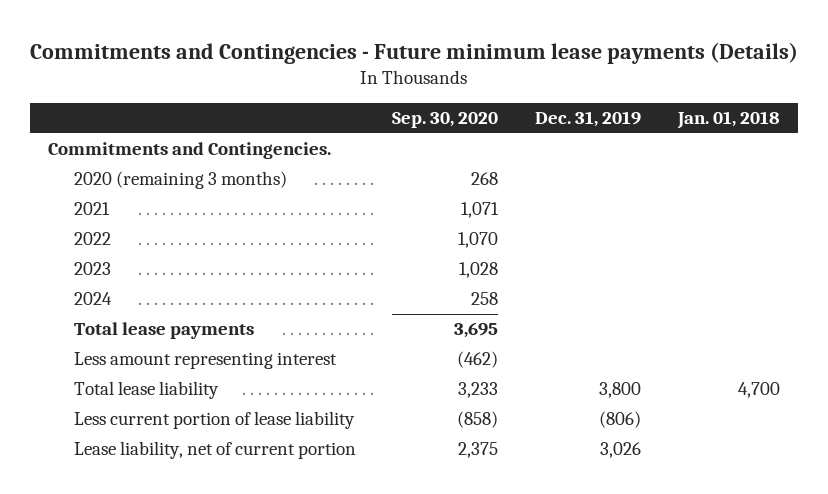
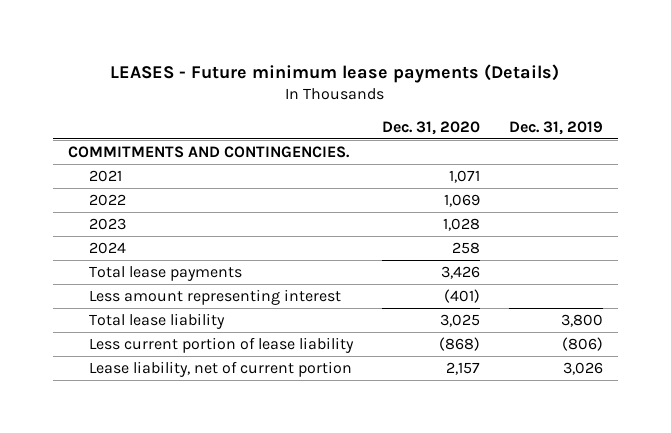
[29,41,798,64] Commitments and Contingencies - Future minimum lease payments (Details) -> [110,63,560,83] LEASES - Future minimum lease payments (Details)
[392,112,499,129] Sep. 30, 2020 -> none
[676,111,780,130] Jan. 01, 2018 -> none
none -> [381,120,480,135] Dec. 31, 2020
[73,171,287,190] 2020 (remaining 3 months) -> none
[47,142,331,160] Commitments and Contingencies. -> [67,145,350,158] COMMITMENTS AND CONTINGENCIES.

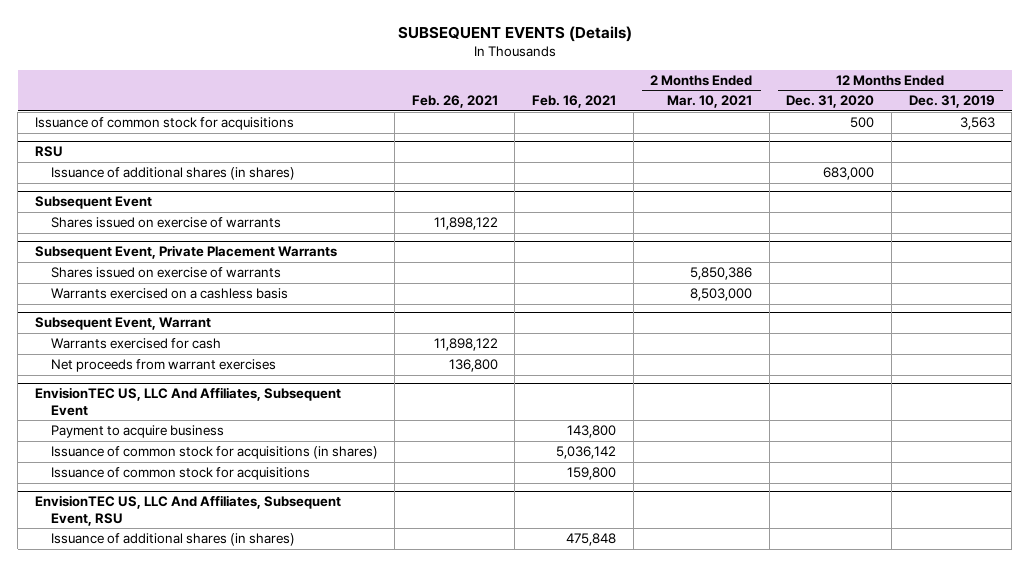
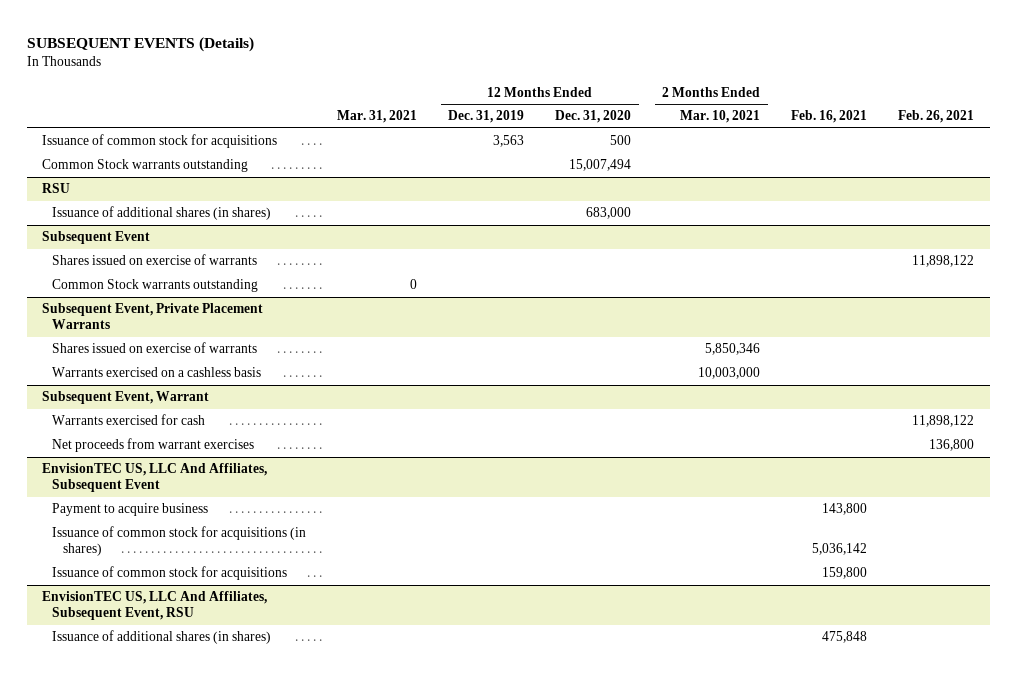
none -> [337,110,418,124] Mar. 31, 2021
none -> [42,159,249,173] Common Stock warrants outstanding
none -> [52,279,259,293] Common Stock warrants outstanding
[690,266,753,280] 5,850,386 -> [705,343,761,356] 5,850,346
[690,287,753,301] 8,503,000 -> [698,367,761,380] 10,003,000

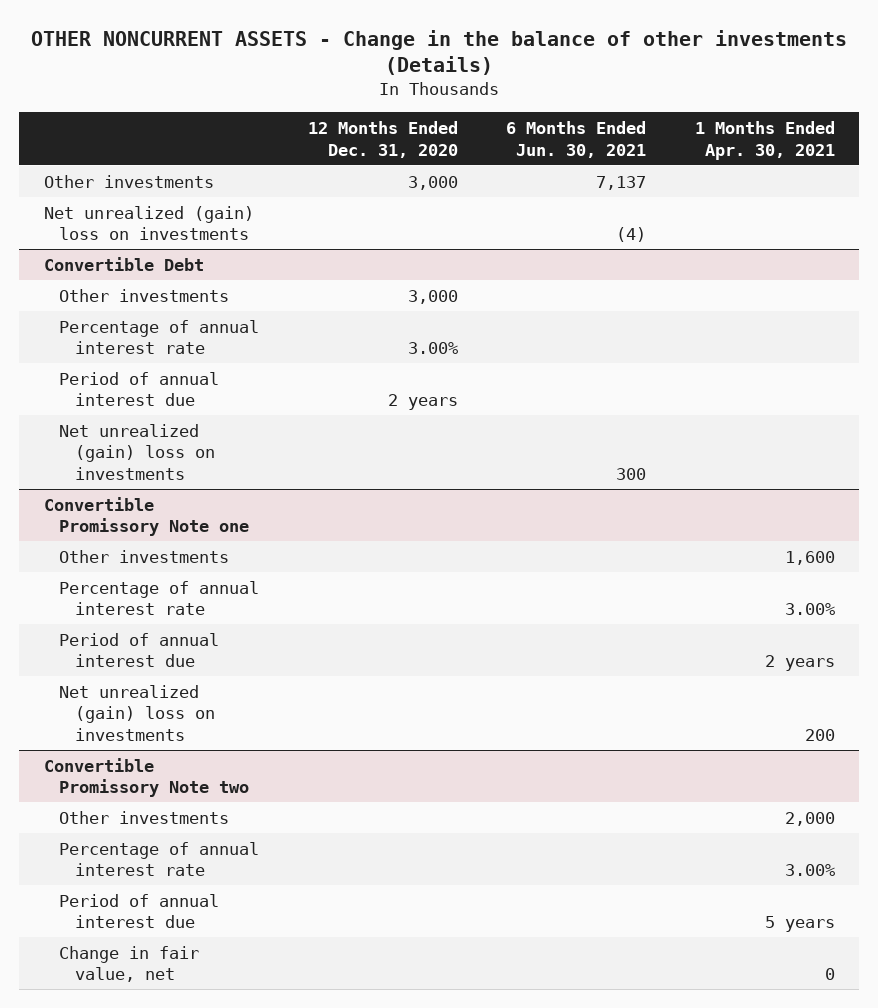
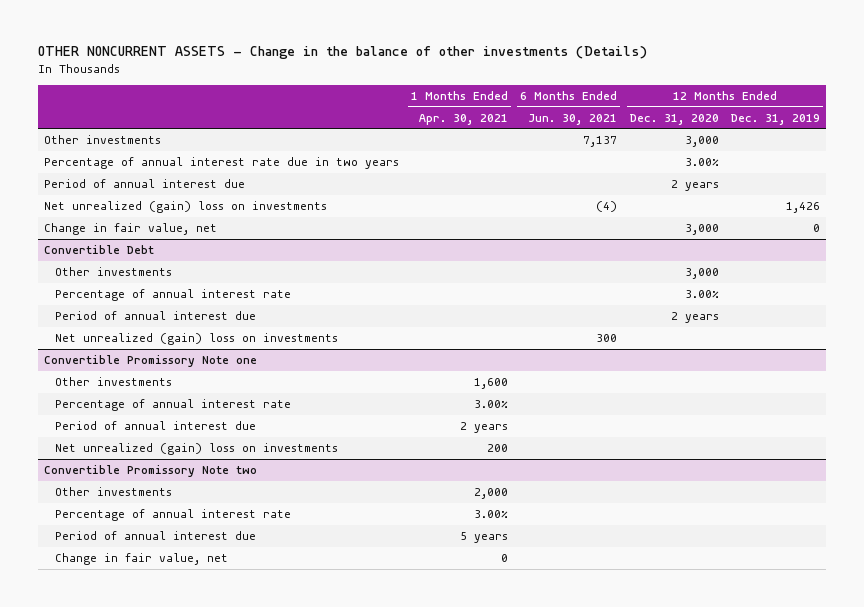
none -> [730,113,820,125] Dec. 31, 2019
none -> [43,156,399,169] Percentage of annual interest rate due in two years
none -> [43,178,245,188] Period of annual interest due
none -> [43,222,217,235] Change in fair value, net

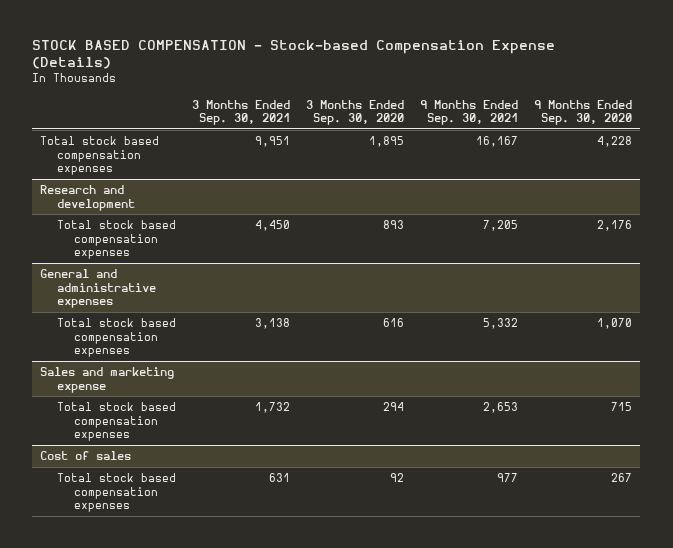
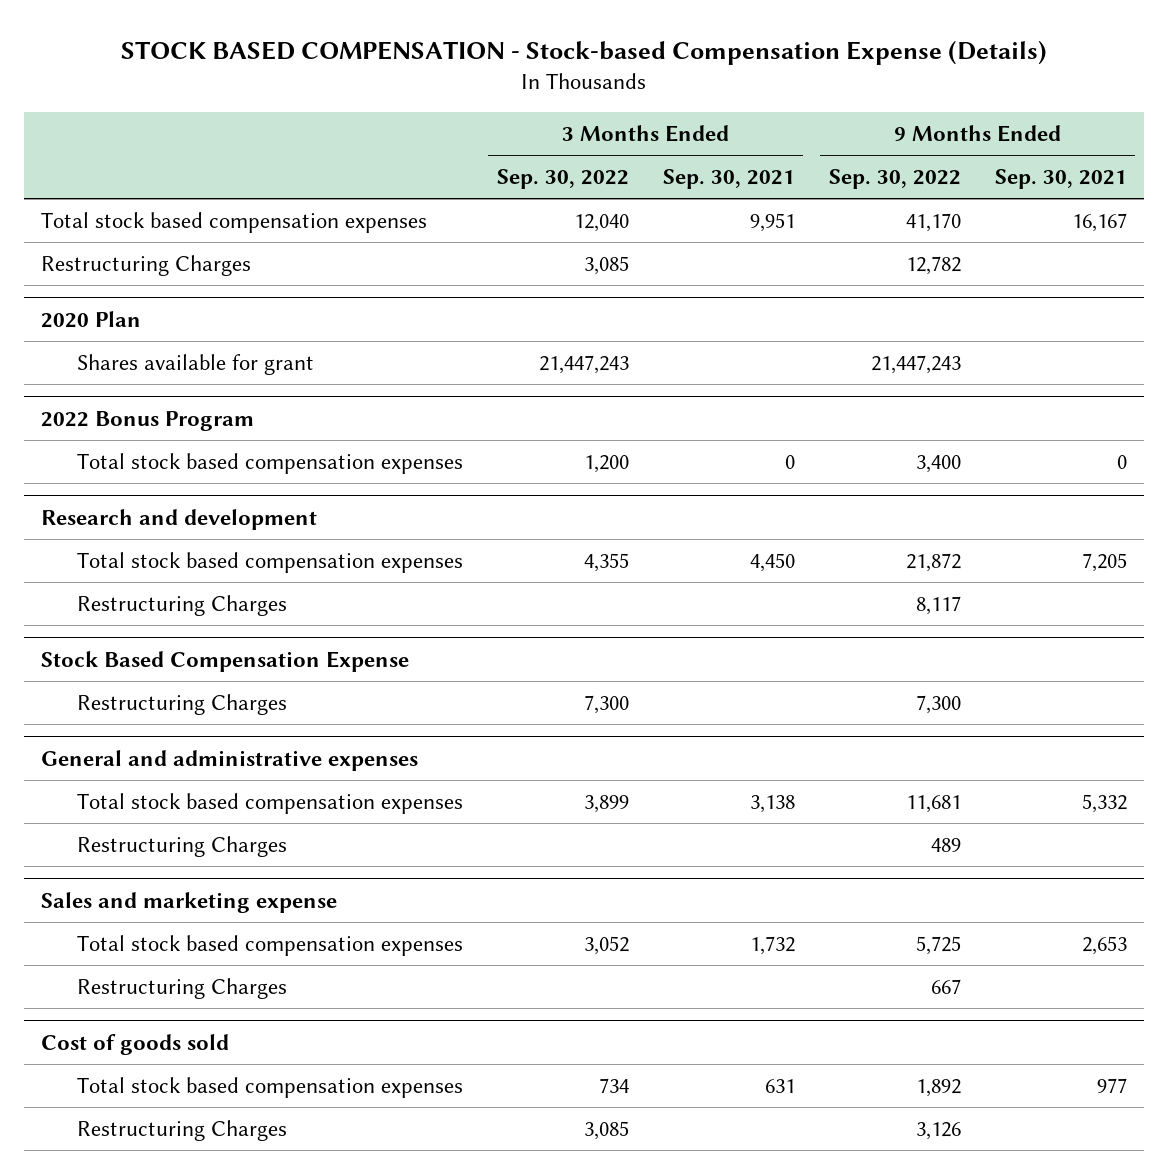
[306,99,405,126] 3 Months Ended Sep. 30, 2020 -> none
[534,99,633,126] 9 Months Ended Sep. 30, 2020 -> none
none -> [496,169,629,190] Sep. 30, 2022
none -> [828,169,961,190] Sep. 30, 2022
none -> [41,254,252,276] Restructuring Charges
none -> [41,310,142,328] 2020 Plan
none -> [76,353,314,375] Shares available for grant
none -> [41,410,255,431] 2022 Bonus Program
none -> [76,452,463,474] Total stock based compensation expenses
none -> [76,594,287,616] Restructuring Charges
none -> [41,650,410,672] Stock Based Compensation Expense
none -> [76,693,287,715] Restructuring Charges
none -> [76,835,287,857] Restructuring Charges
none -> [76,977,287,999] Restructuring Charges
[40,451,132,461] Cost of sales -> [41,1033,230,1055] Cost of goods sold
none -> [76,1119,287,1141] Restructuring Charges

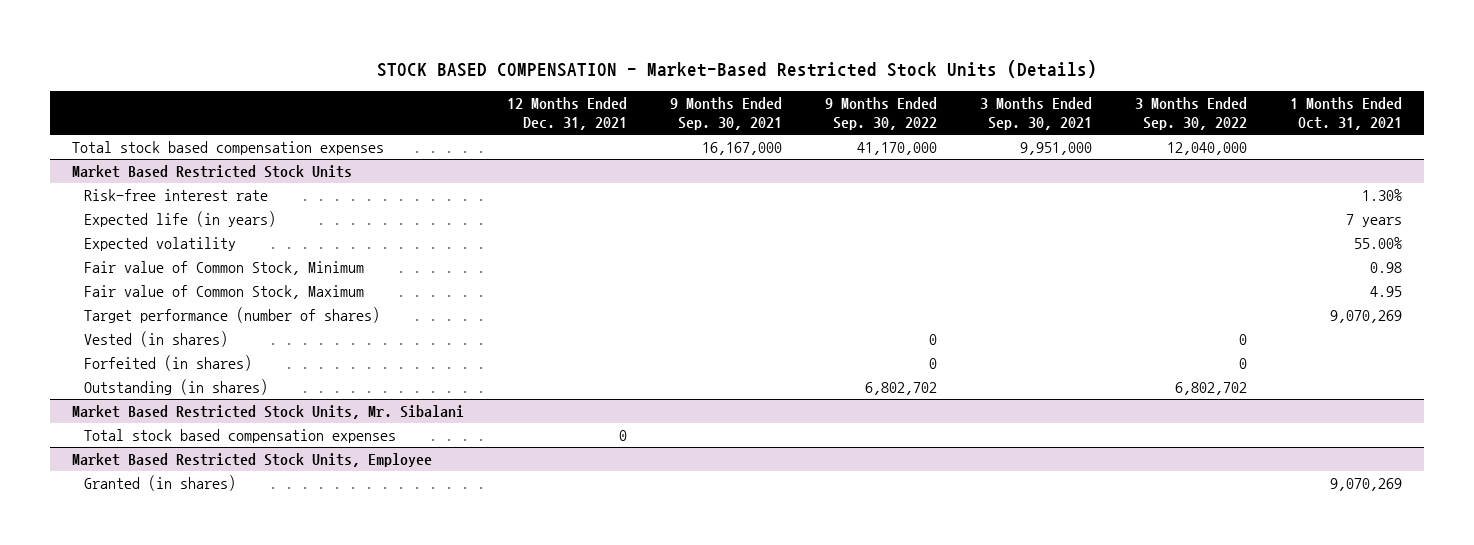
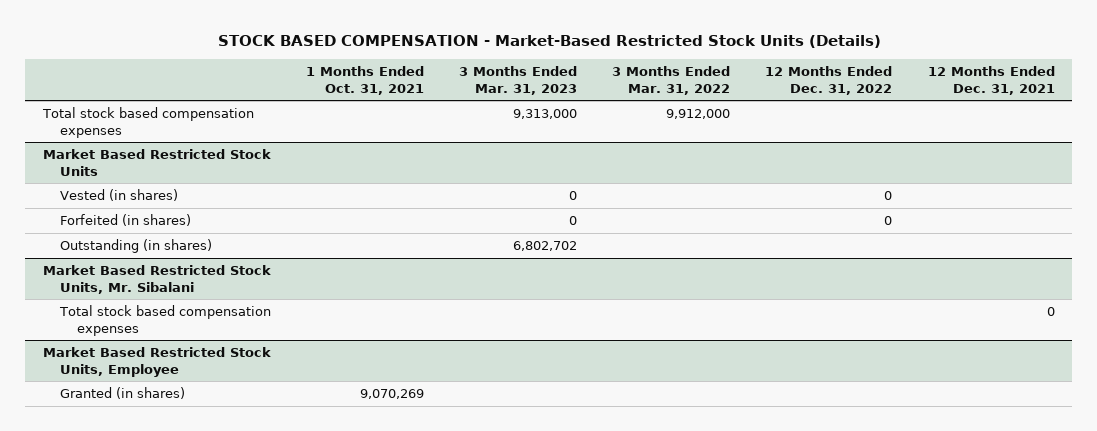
[669,97,782,131] 9 Months Ended Sep. 30, 2021 -> none
[824,97,937,131] 9 Months Ended Sep. 30, 2022 -> none
[979,97,1092,131] 3 Months Ended Sep. 30, 2021 -> none
[1134,97,1247,131] 3 Months Ended Sep. 30, 2022 -> none
none -> [459,65,578,95] 3 Months Ended Mar. 31, 2023
none -> [612,65,731,95] 3 Months Ended Mar. 31, 2022
none -> [765,65,893,95] 12 Months Ended Dec. 31, 2022
[83,189,268,202] Risk-free interest rate -> none
[83,211,276,228] Expected life (in years) -> none
[83,237,236,252] Expected volatility -> none
[83,261,364,276] Fair value of Common Stock, Minimum -> none
[83,285,364,300] Fair value of Common Stock, Maximum -> none
[83,307,380,324] Target performance (number of shares) -> none

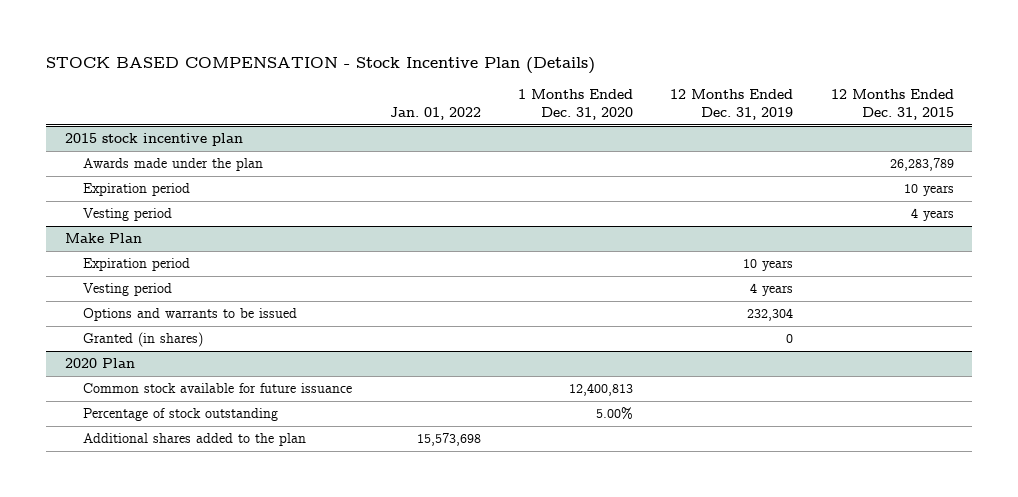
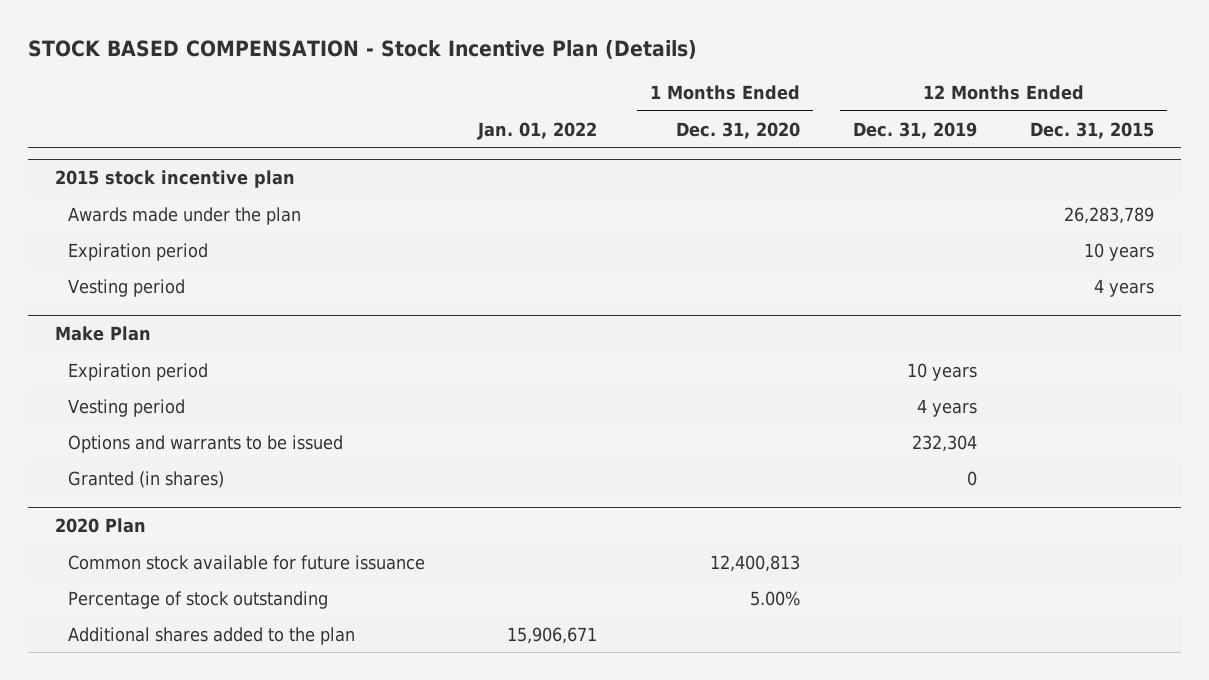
[416,433,481,447] 15,573,698 -> [506,626,597,644] 15,906,671

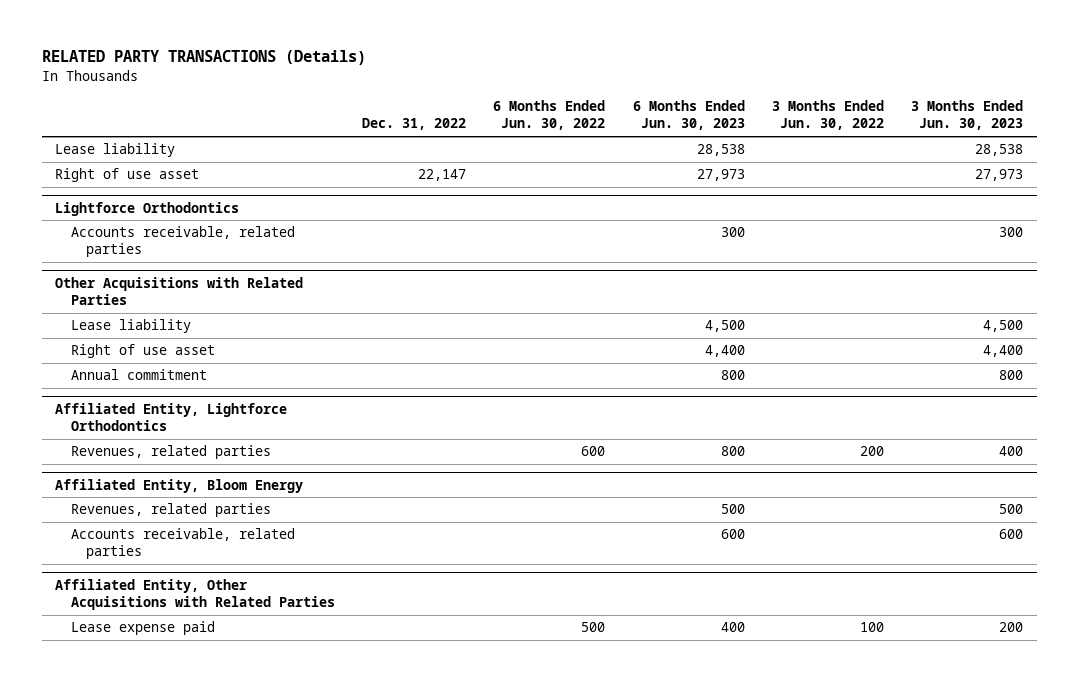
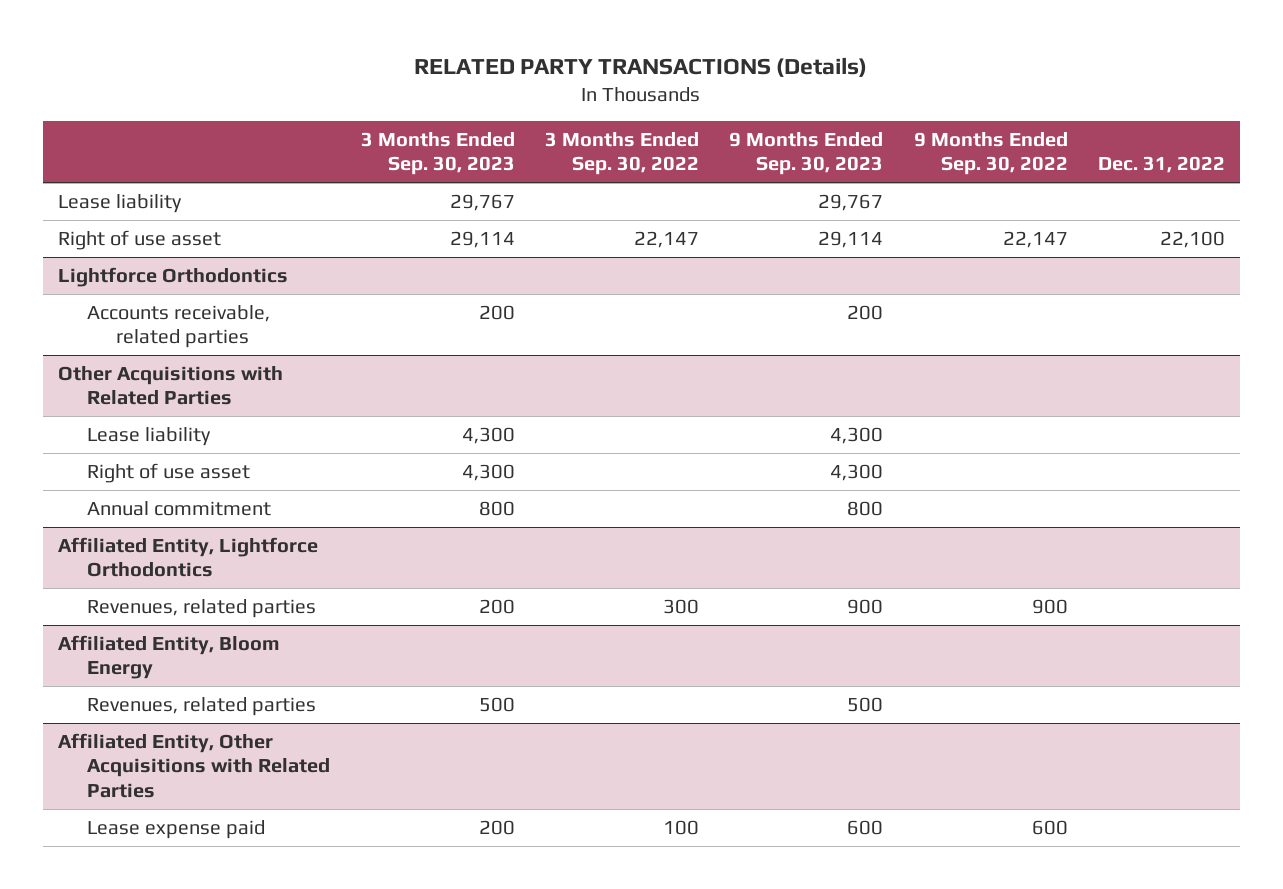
[493,100,606,131] 6 Months Ended Jun. 30, 2022 -> none
[632,100,745,131] 6 Months Ended Jun. 30, 2023 -> none
[771,100,884,131] 3 Months Ended Jun. 30, 2022 -> none
[911,100,1024,131] 3 Months Ended Jun. 30, 2023 -> none
none -> [360,131,515,176] 3 Months Ended Sep. 30, 2023
none -> [544,131,699,176] 3 Months Ended Sep. 30, 2022
none -> [729,131,884,176] 9 Months Ended Sep. 30, 2023
none -> [913,131,1068,176] 9 Months Ended Sep. 30, 2022
[417,169,466,182] 22,147 -> [1159,230,1225,248] 22,100
[70,528,295,560] Accounts receivable, related parties -> none

